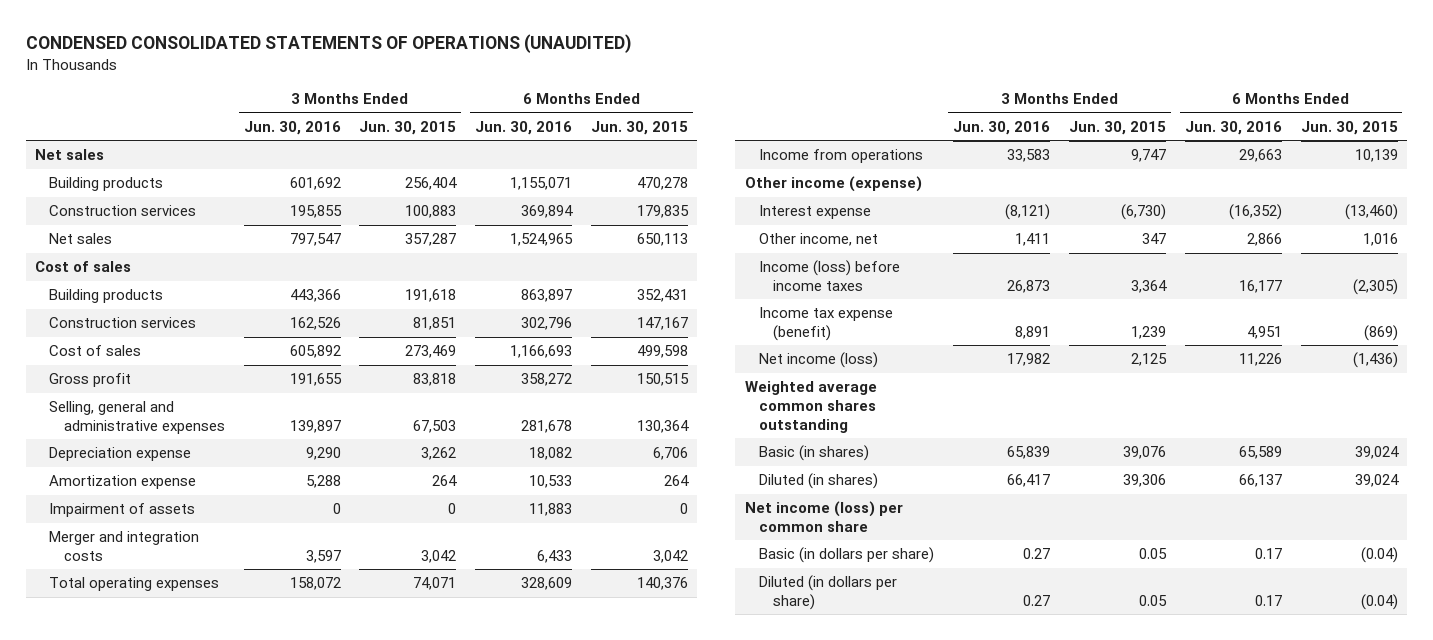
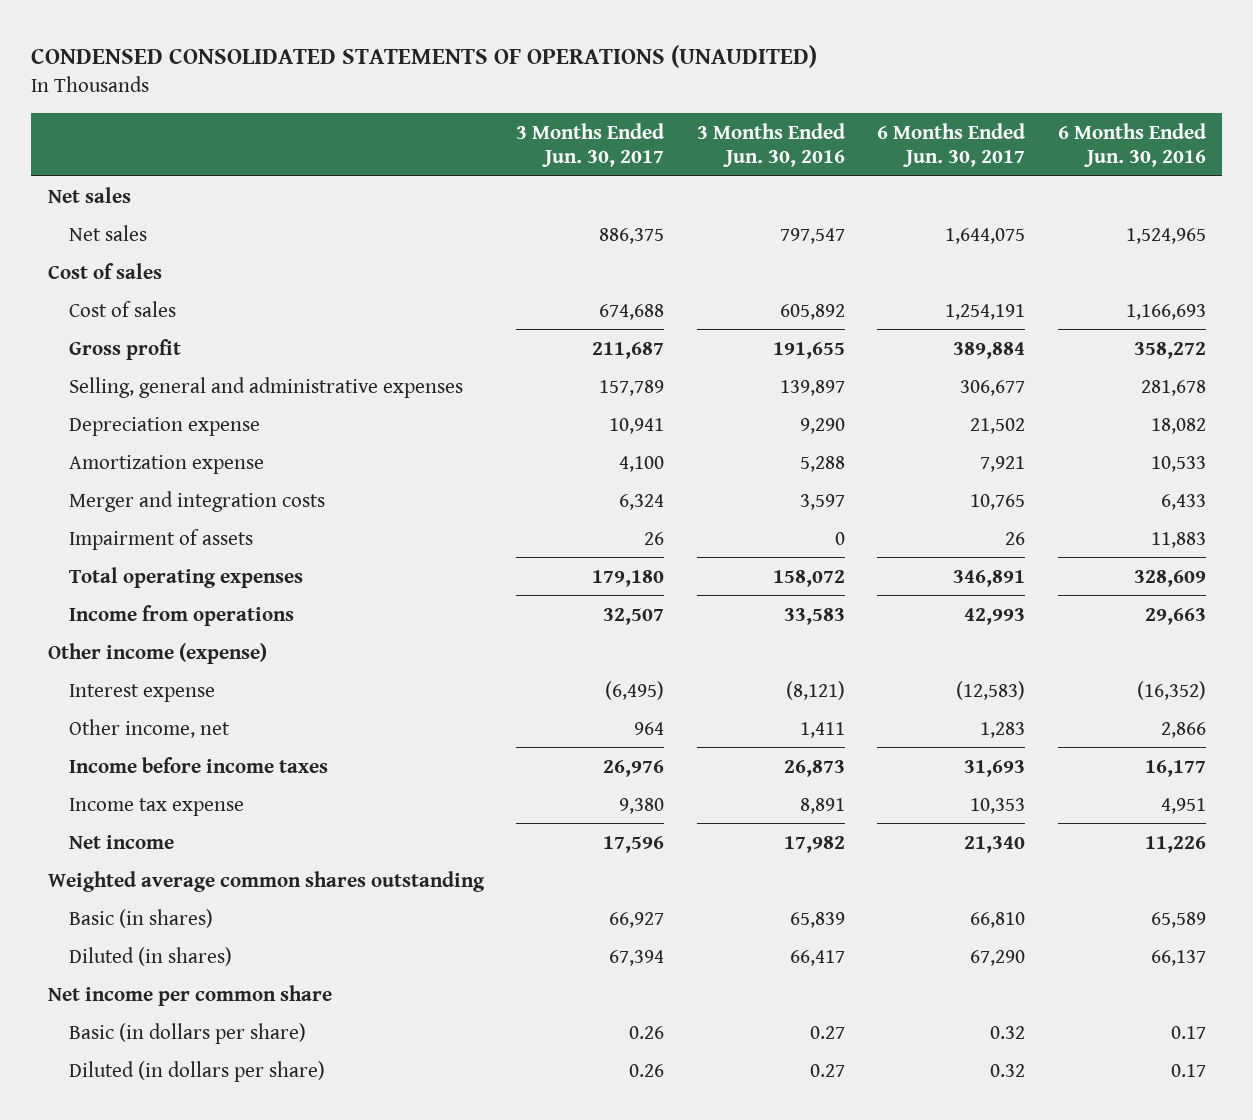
[359,120,457,135] Jun. 30, 2015 -> none
[590,120,688,135] Jun. 30, 2015 -> none
none -> [516,122,665,167] 3 Months Ended Jun. 30, 2017
none -> [877,122,1026,167] 6 Months Ended Jun. 30, 2017
[49,177,164,192] Building products -> none
[49,205,197,217] Construction services -> none
[49,289,164,304] Building products -> none
[49,317,197,329] Construction services -> none
[49,503,196,518] Impairment of assets -> [69,528,254,550] Impairment of assets
[759,260,901,291] Income (loss) before income taxes -> [69,756,329,773] Income before income taxes
[759,307,894,341] Income tax expense (benefit) -> [69,797,245,816] Income tax expense
[759,352,879,369] Net income (loss) -> [69,834,175,849] Net income
[744,501,903,532] Net income (loss) per common share -> [47,984,332,1006] Net income per common share

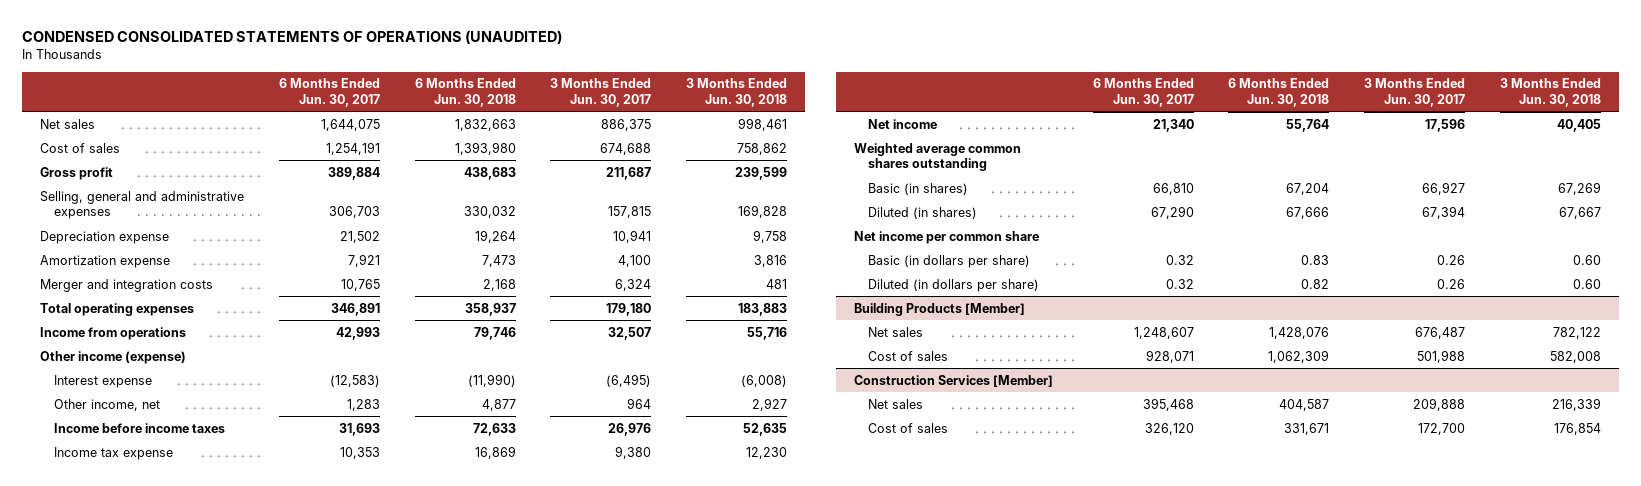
[696,122,845,167] 3 Months Ended Jun. 30, 2016 -> none
[1057,122,1206,167] 6 Months Ended Jun. 30, 2016 -> none
none -> [414,78,516,107] 6 Months Ended Jun. 30, 2018
none -> [686,78,788,107] 3 Months Ended Jun. 30, 2018
[47,186,131,203] Net sales -> none
[47,262,162,279] Cost of sales -> none
[599,379,665,396] 157,789 -> [608,206,652,219] 157,815
[960,379,1026,396] 306,677 -> [328,206,380,219] 306,703
[69,528,254,550] Impairment of assets -> none
none -> [853,302,1025,316] Building Products [Member]
none -> [868,326,924,337] Net sales
none -> [868,350,949,361] Cost of sales
none -> [853,374,1053,387] Construction Services [Member]
none -> [868,398,924,409] Net sales
none -> [868,422,949,433] Cost of sales

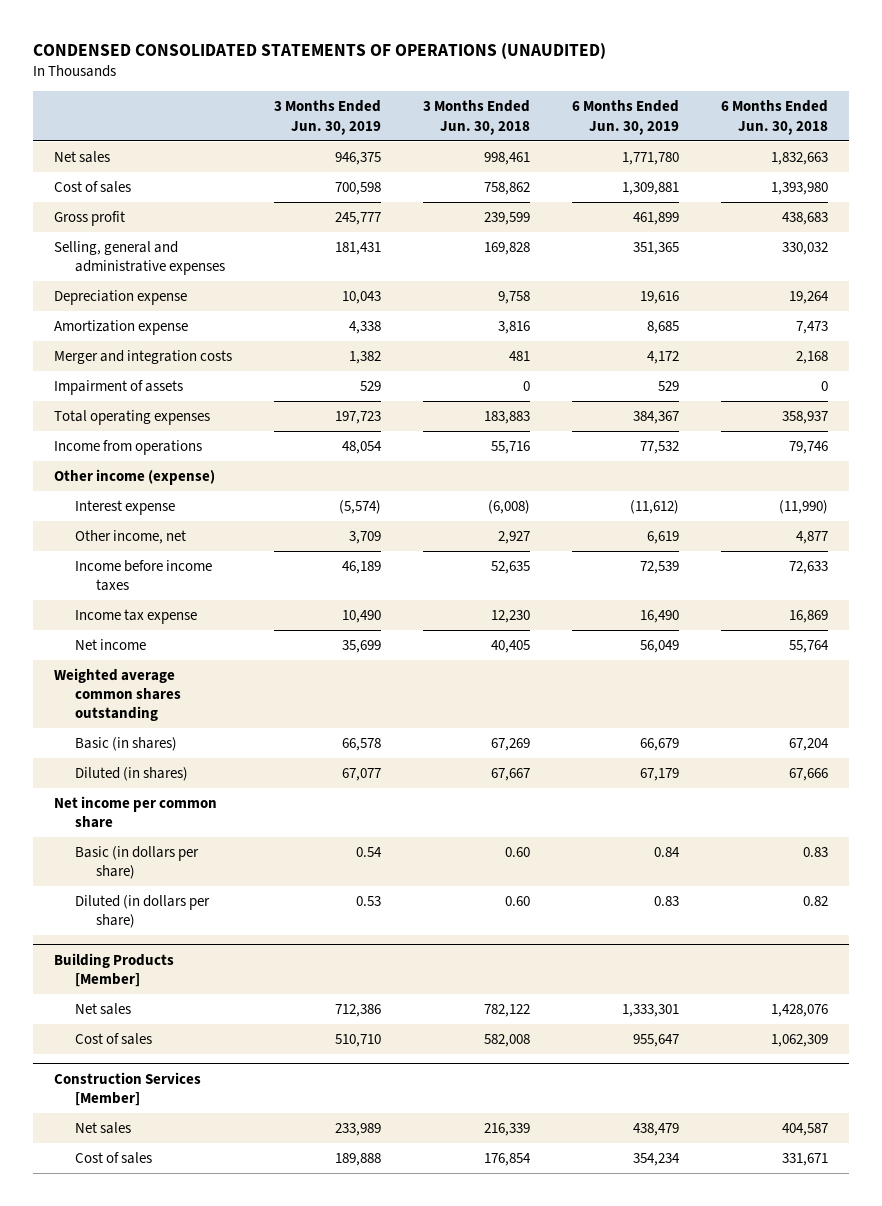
[278,78,380,107] 6 Months Ended Jun. 30, 2017 -> none
[550,78,652,107] 3 Months Ended Jun. 30, 2017 -> none
none -> [273,100,381,135] 3 Months Ended Jun. 30, 2019
none -> [571,100,679,135] 6 Months Ended Jun. 30, 2019
none -> [53,379,183,395] Impairment of assets

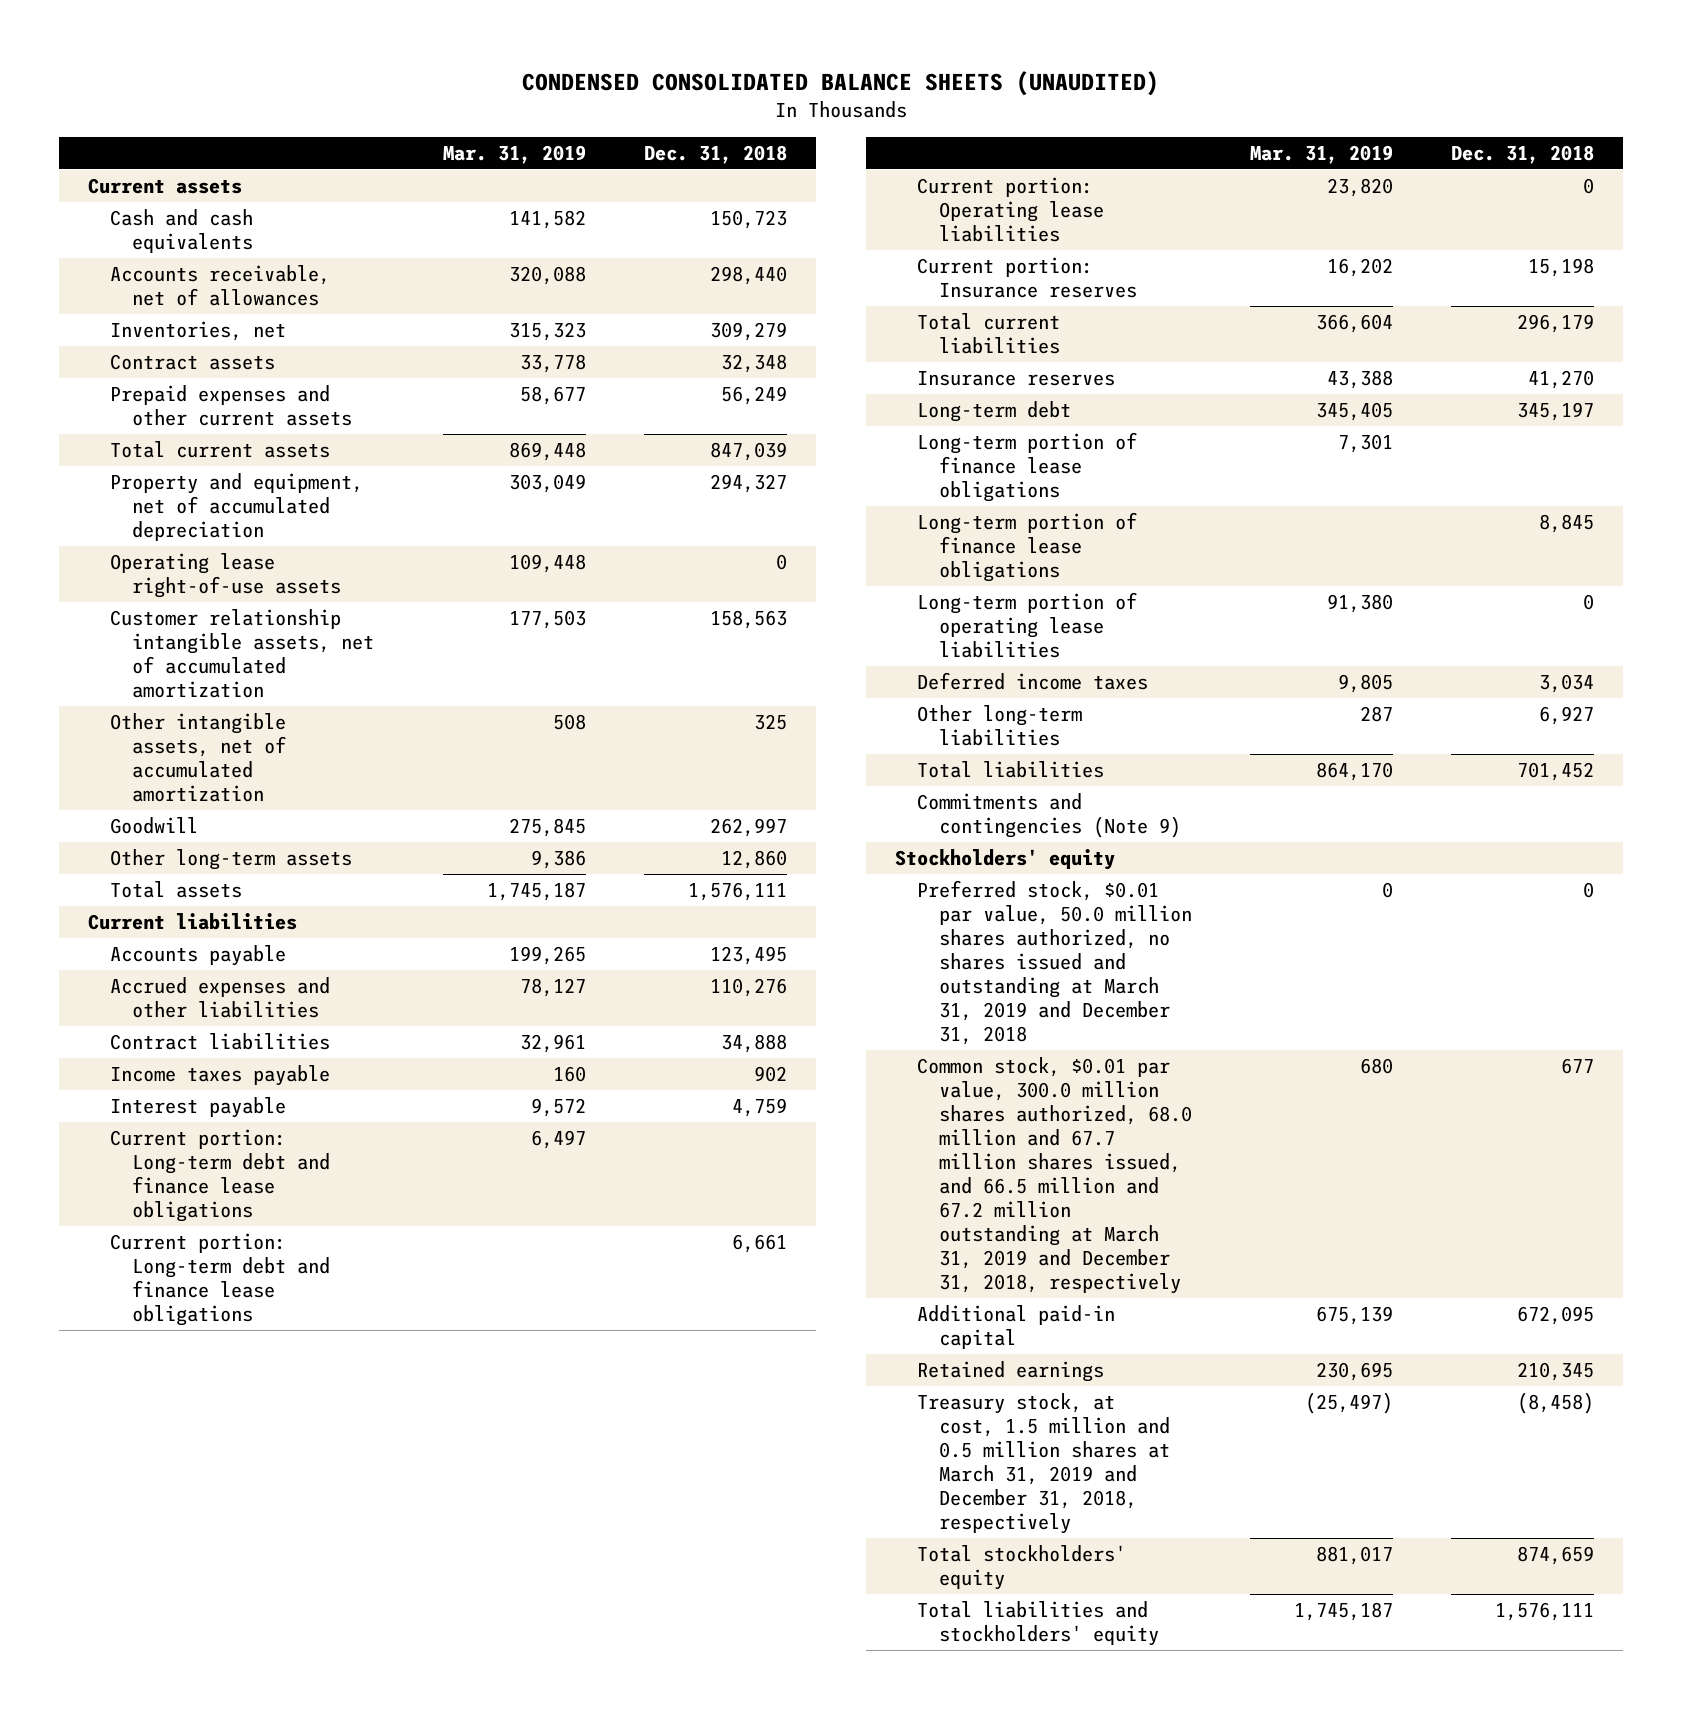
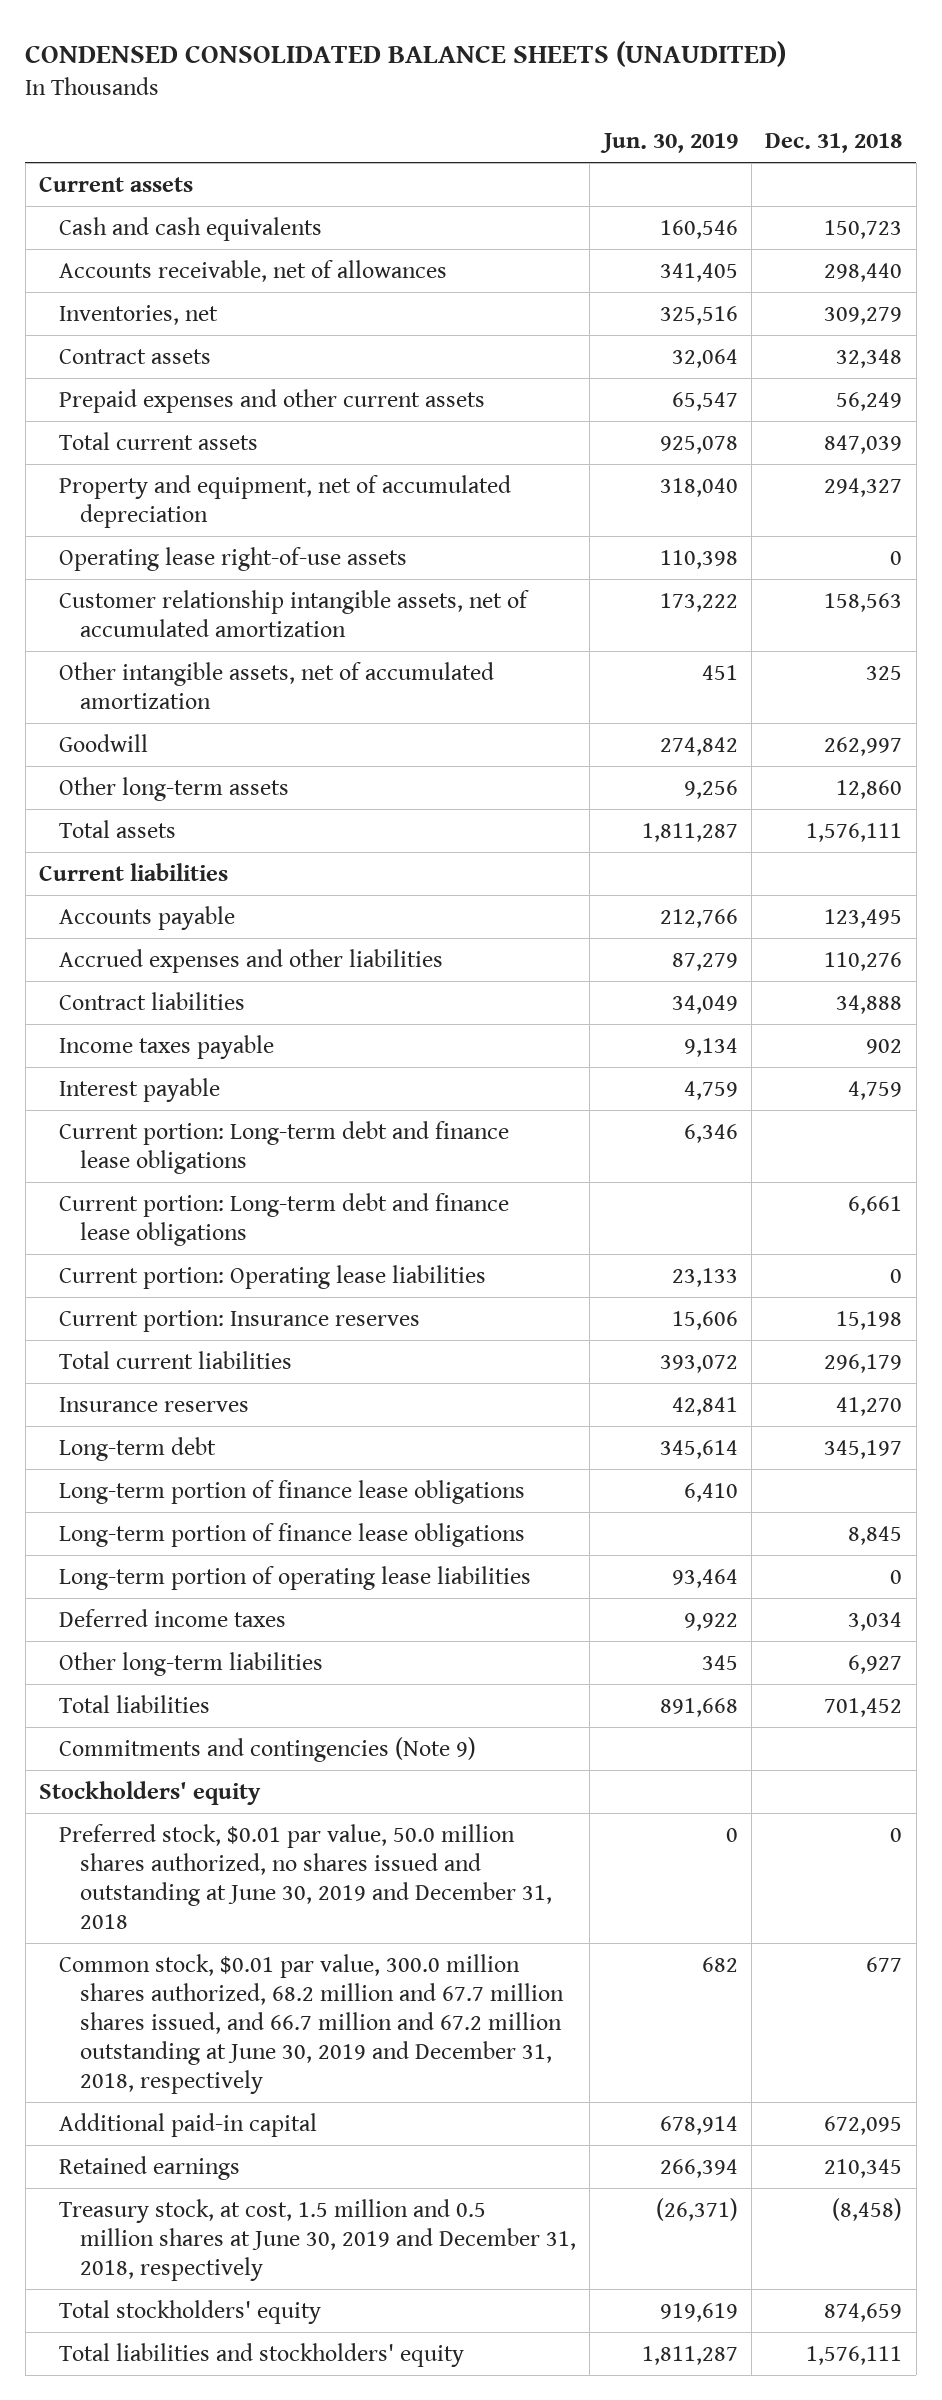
[443,144,587,164] Mar. 31, 2019 -> none
none -> [599,133,738,154] Jun. 30, 2019
[917,879,1193,1045] Preferred stock, $0.01 par value, 50.0 million shares authorized, no shares issued and outstanding at March 31, 2019 and December 31, 2018 -> [59,1823,552,1929] Preferred stock, $0.01 par value, 50.0 million shares authorized, no shares issued and outstanding at June 30, 2019 and December 31, 2018
[917,1056,1193,1294] Common stock, $0.01 par value, 300.0 million shares authorized, 68.0 million and 67.7 million shares issued, and 66.5 million and 67.2 million outstanding at March 31, 2019 and December 31, 2018, respectively -> [59,1953,564,2094] Common stock, $0.01 par value, 300.0 million shares authorized, 68.2 million and 67.7 million shares issued, and 66.7 million and 67.2 million outstanding at June 30, 2019 and December 31, 2018, respectively
[917,1392,1171,1534] Treasury stock, at cost, 1.5 million and 0.5 million shares at March 31, 2019 and December 31, 2018, respectively -> [59,2198,576,2281] Treasury stock, at cost, 1.5 million and 0.5 million shares at June 30, 2019 and December 31, 2018, respectively

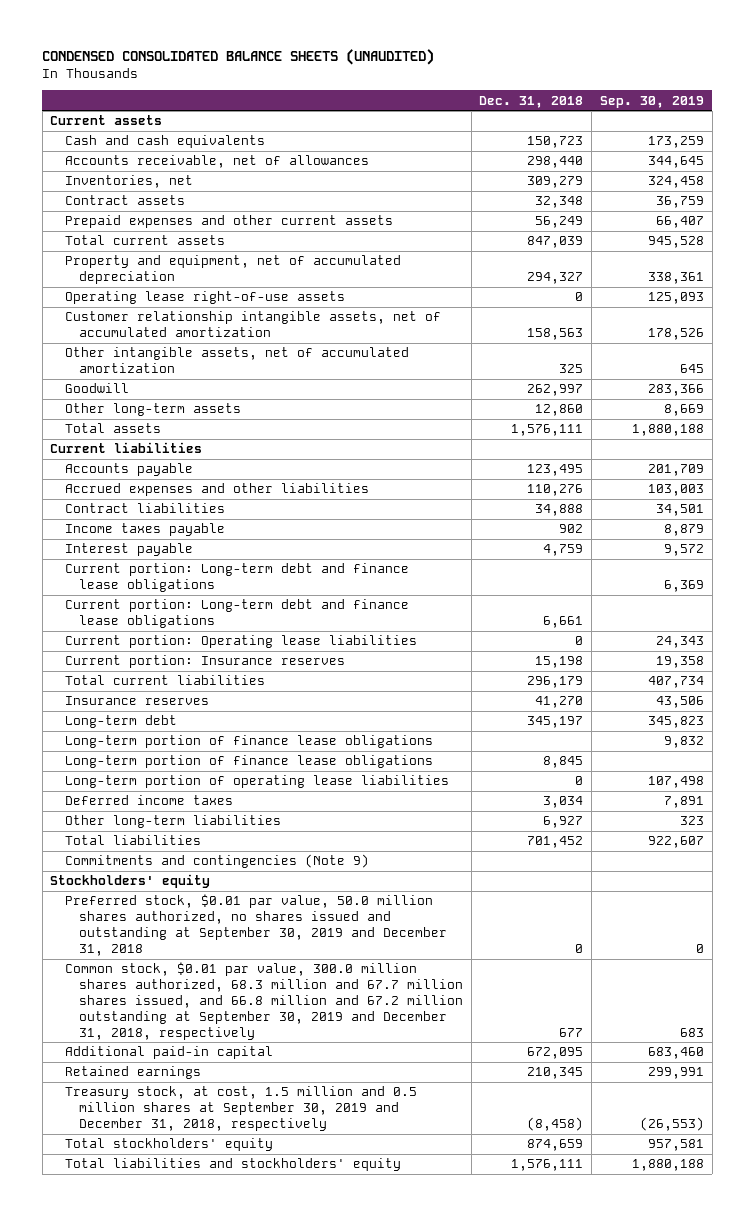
[599,133,738,154] Jun. 30, 2019 -> none
none -> [600,95,705,108] Sep. 30, 2019
[59,1823,552,1929] Preferred stock, $0.01 par value, 50.0 million shares authorized, no shares issued and outstanding at June 30, 2019 and December 31, 2018 -> [64,894,447,956] Preferred stock, $0.01 par value, 50.0 million shares authorized, no shares issued and outstanding at September 30, 2019 and December 31, 2018
[59,1953,564,2094] Common stock, $0.01 par value, 300.0 million shares authorized, 68.2 million and 67.7 million shares issued, and 66.7 million and 67.2 million outstanding at June 30, 2019 and December 31, 2018, respectively -> [64,962,463,1040] Common stock, $0.01 par value, 300.0 million shares authorized, 68.3 million and 67.7 million shares issued, and 66.8 million and 67.2 million outstanding at September 30, 2019 and December 31, 2018, respectively
[59,2198,576,2281] Treasury stock, at cost, 1.5 million and 0.5 million shares at June 30, 2019 and December 31, 2018, respectively -> [64,1086,417,1132] Treasury stock, at cost, 1.5 million and 0.5 million shares at September 30, 2019 and December 31, 2018, respectively

